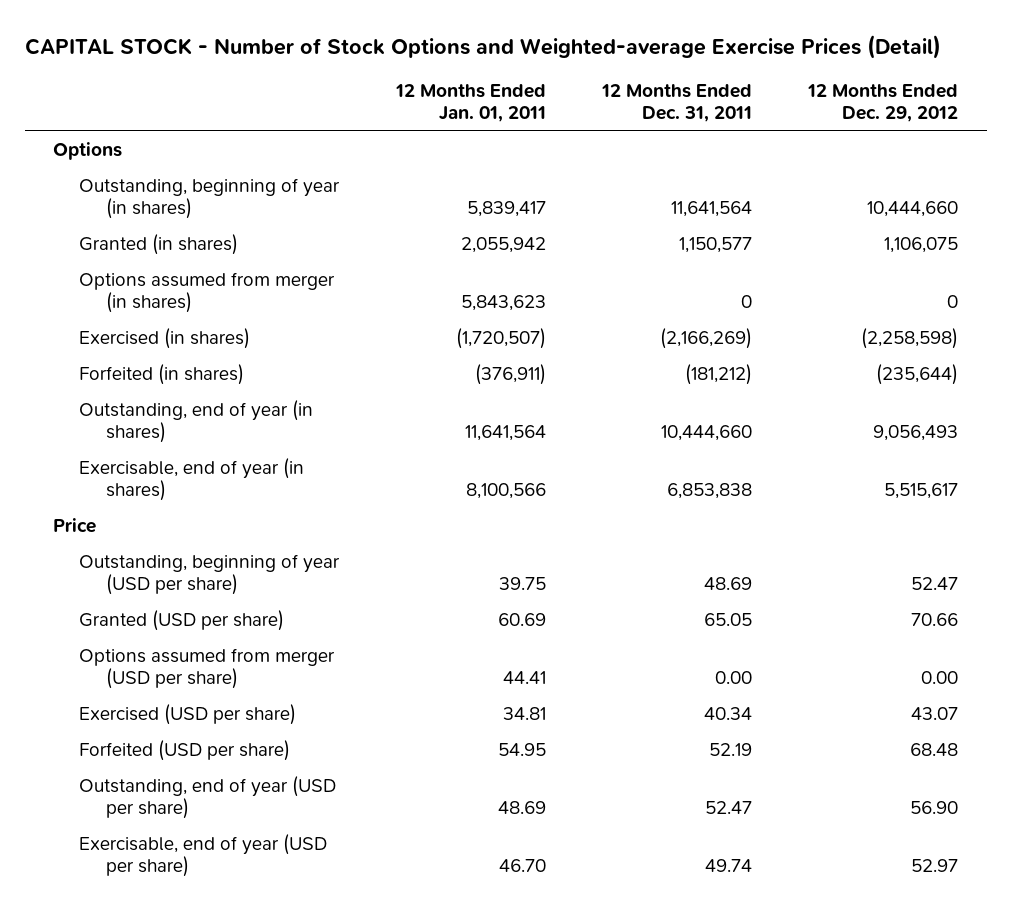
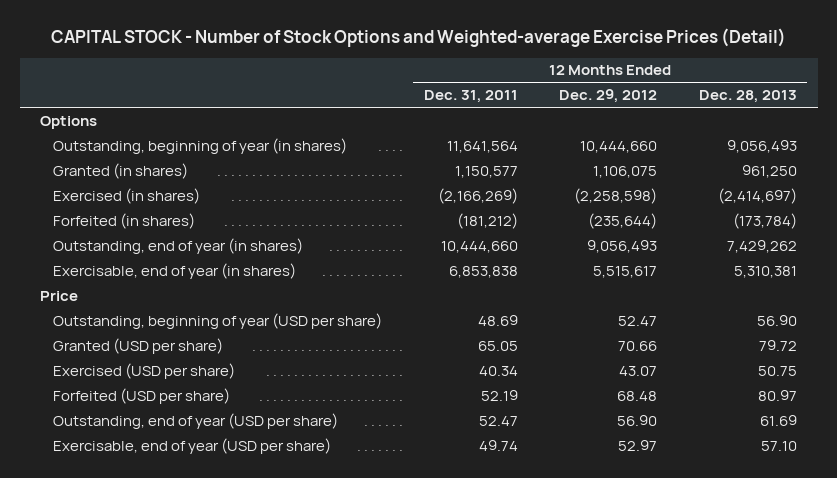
[394,84,546,123] 12 Months Ended Jan. 01, 2011 -> none
none -> [698,90,797,104] Dec. 28, 2013
[79,272,336,314] Options assumed from merger (in shares) -> none
[79,648,336,690] Options assumed from merger (USD per share) -> none

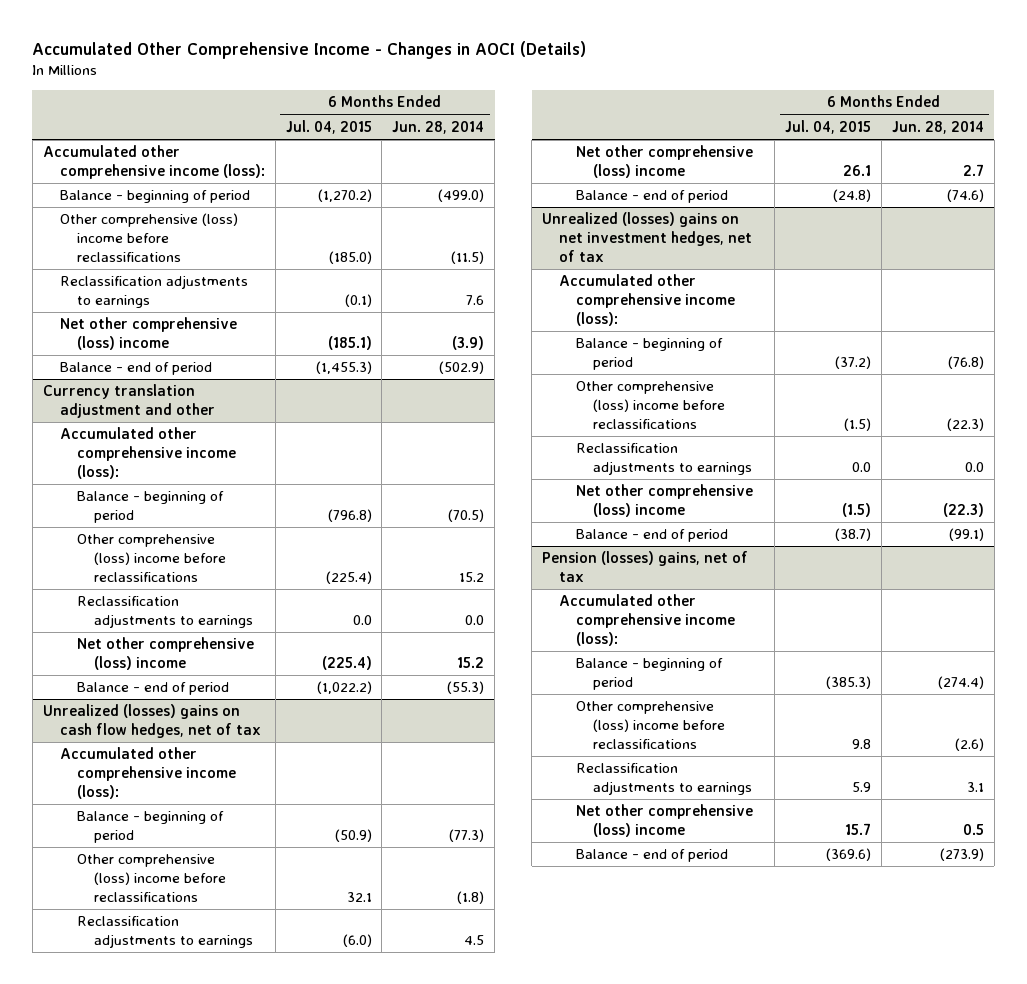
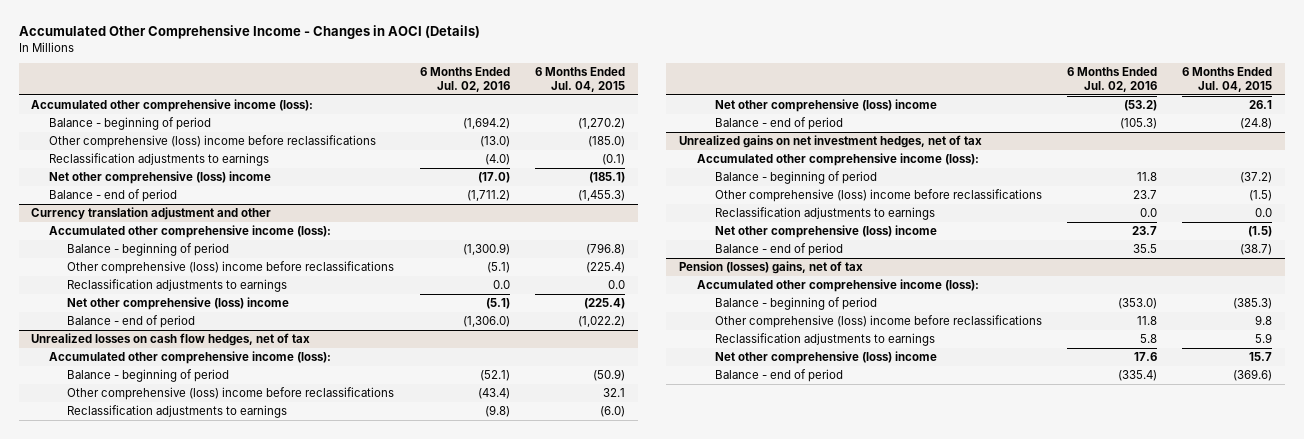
[392,120,485,134] Jun. 28, 2014 -> none
none -> [419,67,510,92] 6 Months Ended Jul. 02, 2016
[42,704,261,739] Unrealized (losses) gains on cash flow hedges, net of tax -> [31,333,311,347] Unrealized losses on cash flow hedges, net of tax
[542,212,753,263] Unrealized (losses) gains on net investment hedges, net of tax -> [678,135,982,149] Unrealized gains on net investment hedges, net of tax

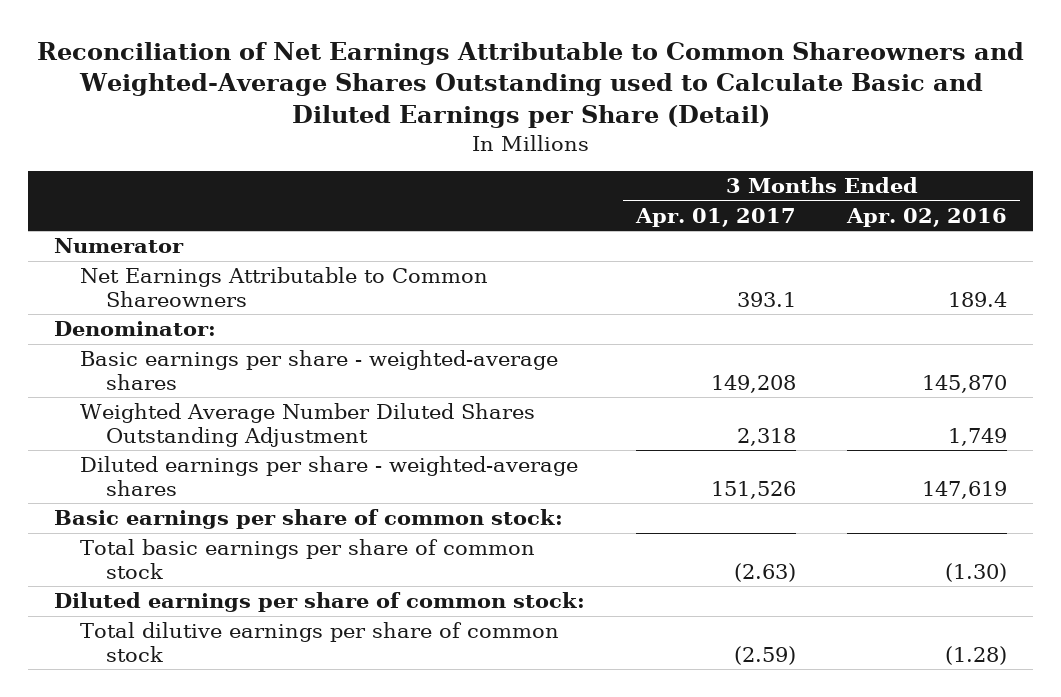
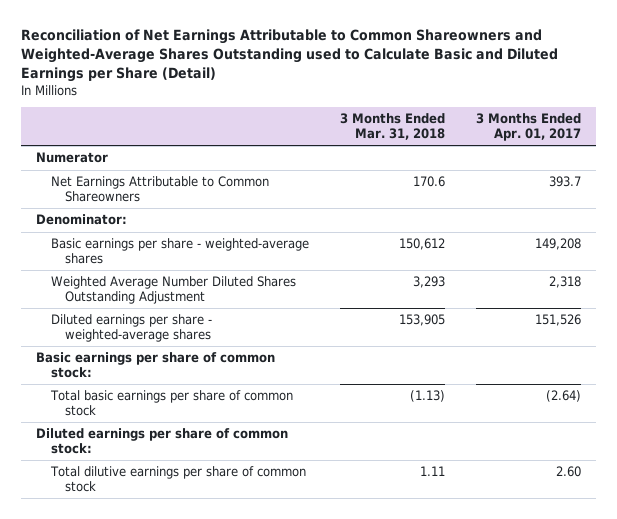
[846,207,1008,227] Apr. 02, 2016 -> none
none -> [339,113,445,140] 3 Months Ended Mar. 31, 2018
[737,292,797,308] 393.1 -> [548,176,581,188] 393.7
[734,563,797,583] (2.63) -> [545,390,581,403] (2.64)
[734,646,797,666] (2.59) -> [555,466,581,478] 2.60

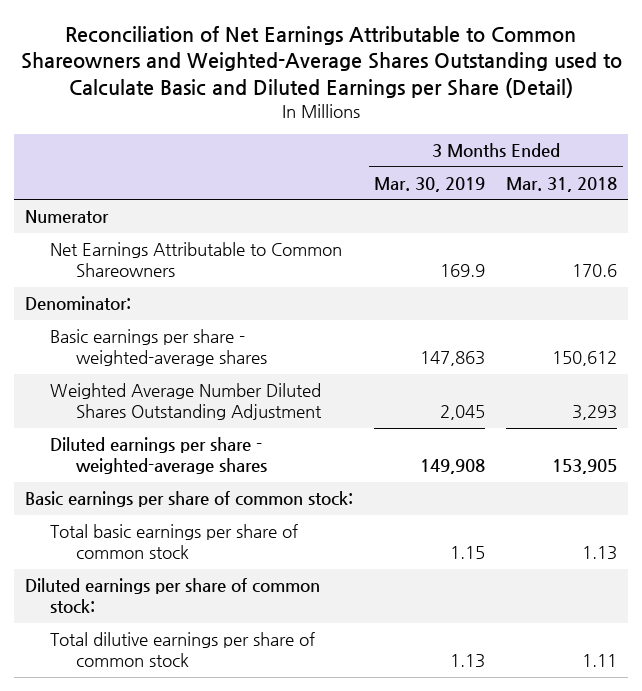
[475,113,581,141] 3 Months Ended Apr. 01, 2017 -> none
none -> [374,177,486,193] Mar. 30, 2019
[409,390,445,403] (1.13) -> [582,546,618,561] 1.13

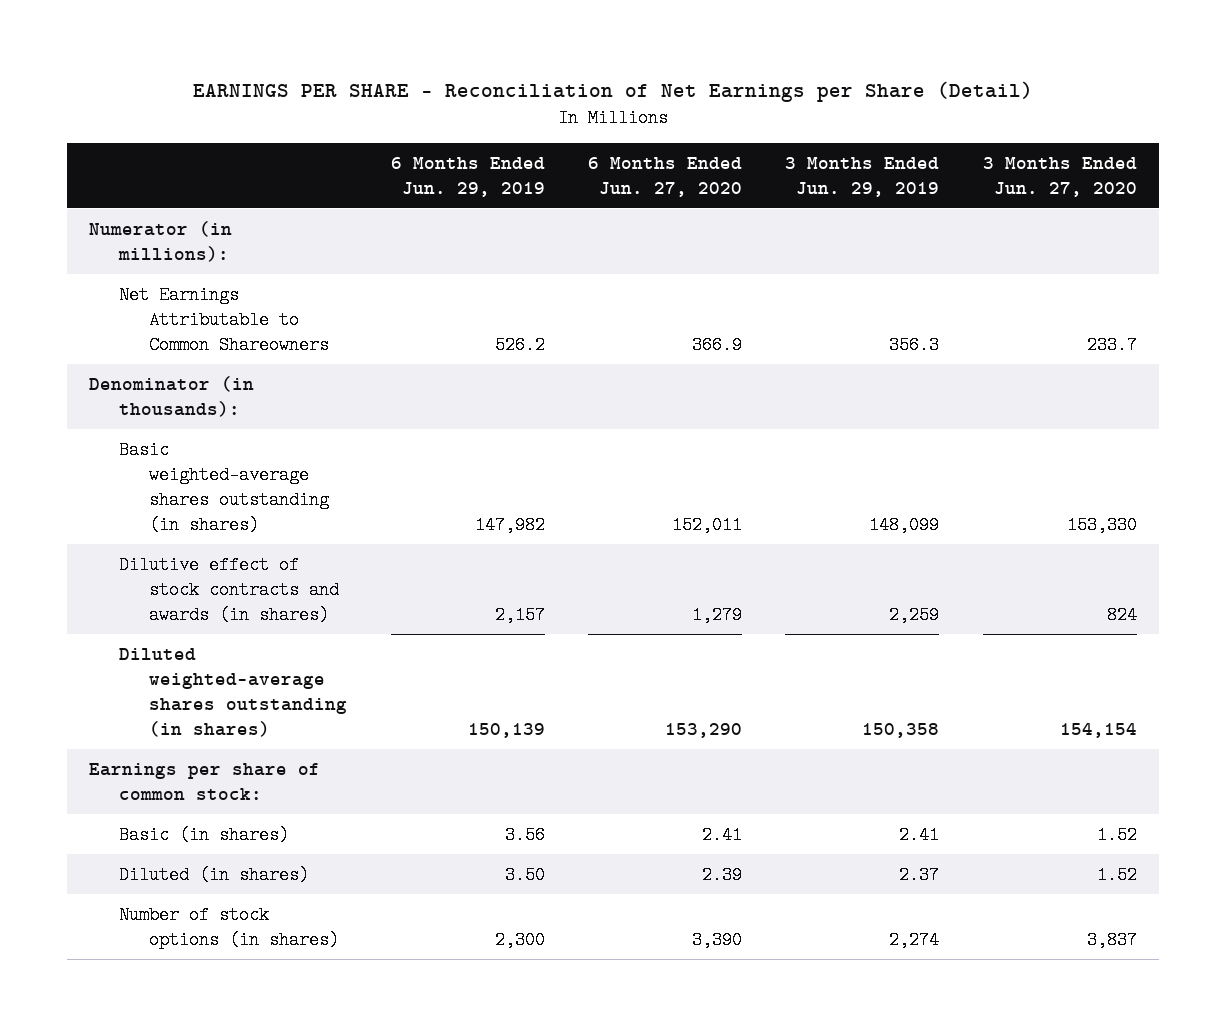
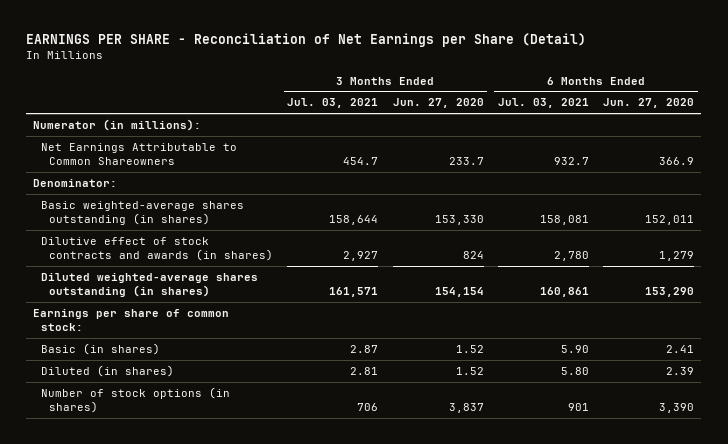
[390,156,545,197] 6 Months Ended Jun. 29, 2019 -> none
[785,156,940,197] 3 Months Ended Jun. 29, 2019 -> none
none -> [287,98,379,109] Jul. 03, 2021
none -> [497,98,589,109] Jul. 03, 2021
[89,376,255,417] Denominator (in thousands): -> [33,178,118,187] Denominator:

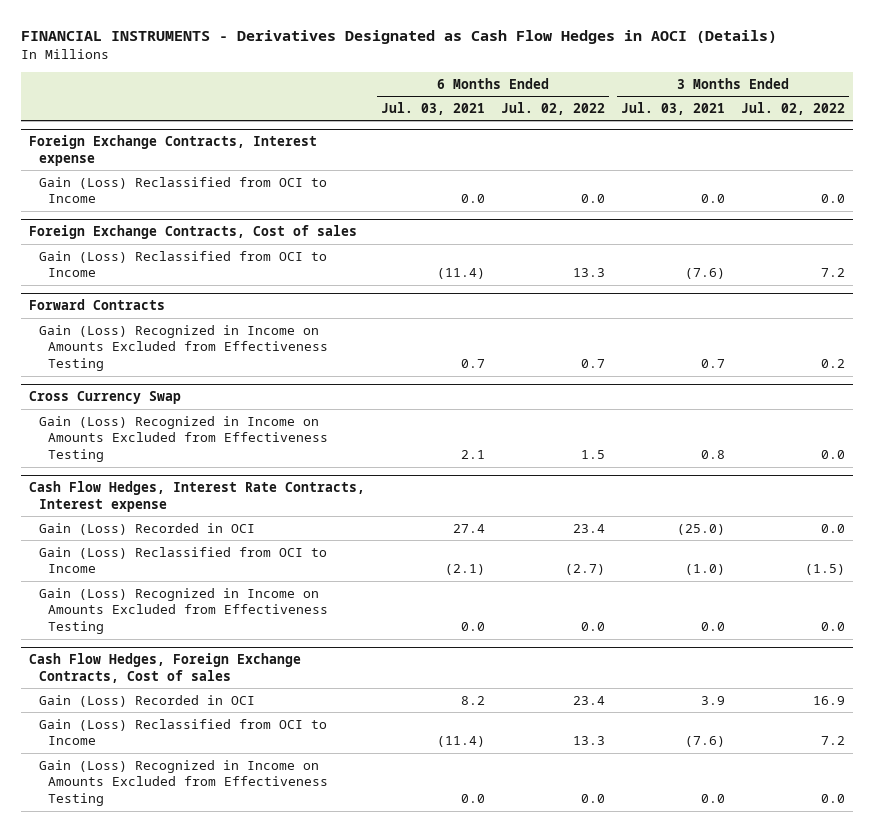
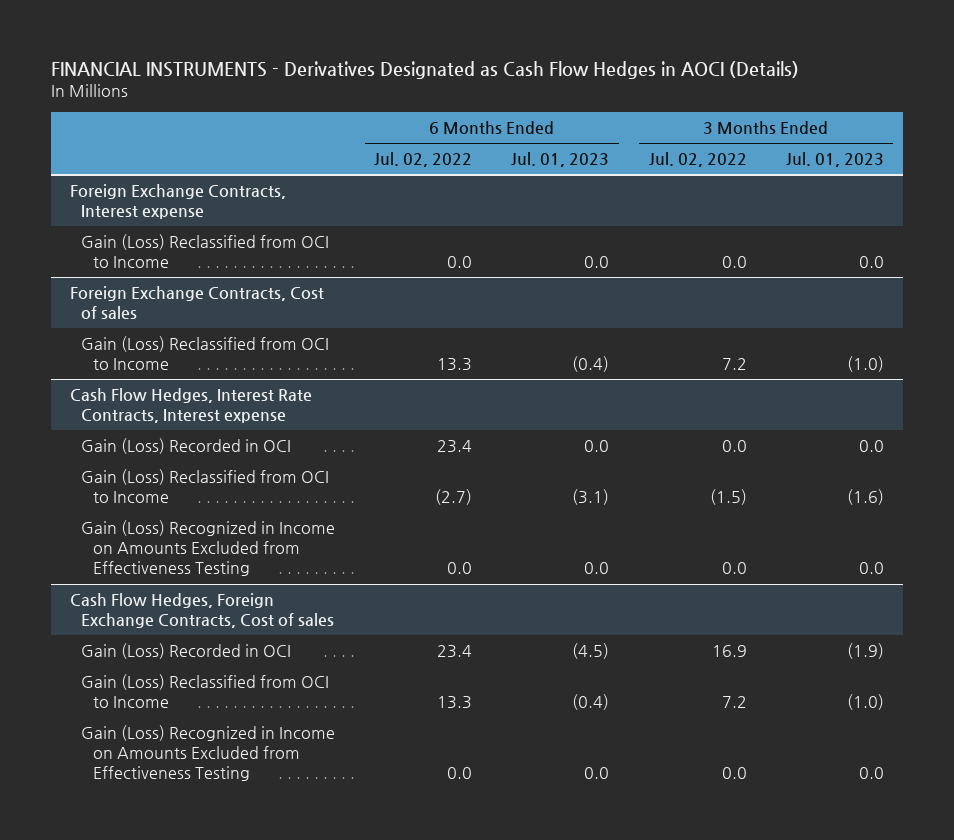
[381,101,486,115] Jul. 03, 2021 -> none
[621,101,726,115] Jul. 03, 2021 -> none
none -> [511,152,610,168] Jul. 01, 2023
none -> [785,152,884,168] Jul. 01, 2023
[29,299,166,311] Forward Contracts -> none
[38,324,329,372] Gain (Loss) Recognized in Income on Amounts Excluded from Effectiveness Testing -> none
[29,391,182,405] Cross Currency Swap -> none
[38,415,329,463] Gain (Loss) Recognized in Income on Amounts Excluded from Effectiveness Testing -> none

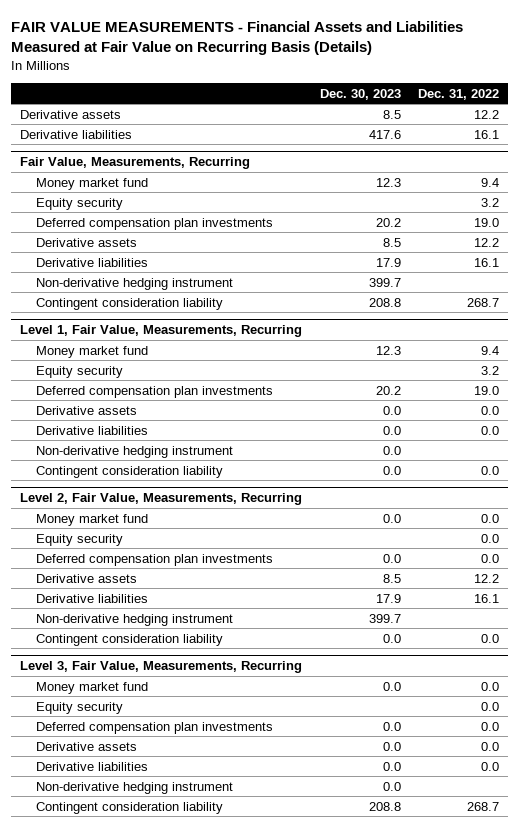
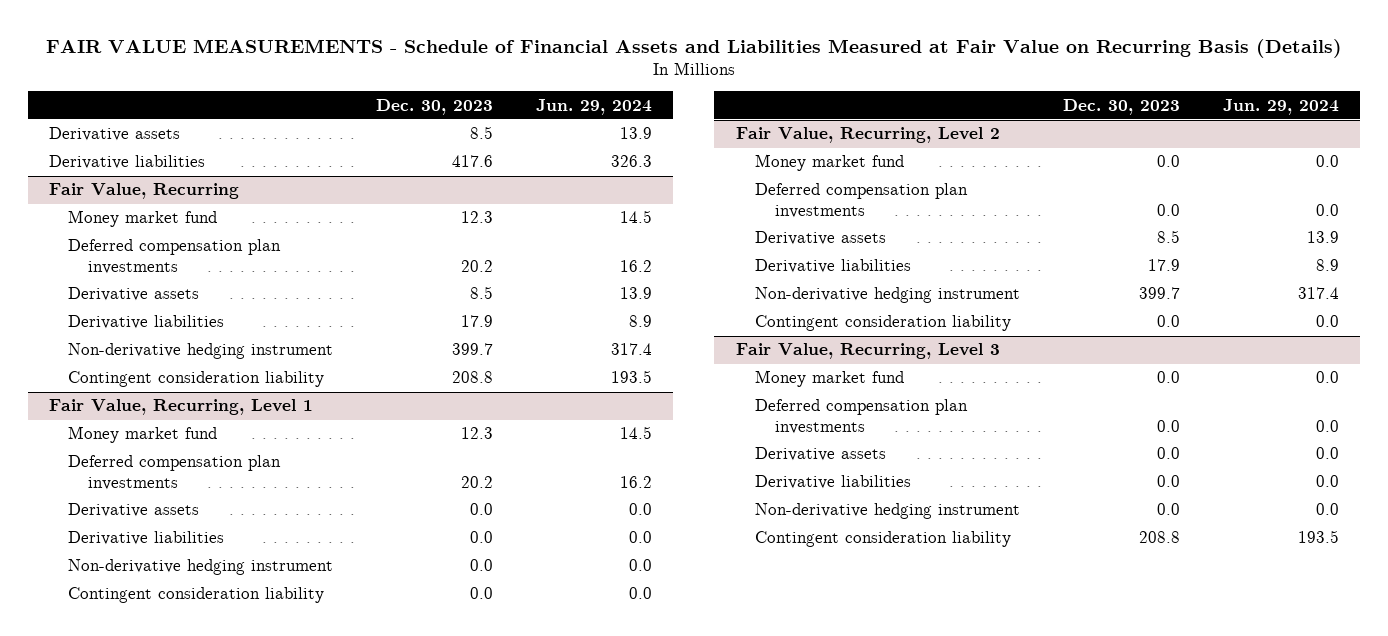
[11,20,464,56] FAIR VALUE MEASUREMENTS - Financial Assets and Liabilities Measured at Fair Value on Recurring Basis (Details) -> [45,38,1342,58] FAIR VALUE MEASUREMENTS - Schedule of Financial Assets and Liabilities Measured at Fair Value on Recurring Basis (Details)
[418,88,500,100] Dec. 31, 2022 -> none
none -> [536,98,653,115] Jun. 29, 2024
[20,157,251,170] Fair Value, Measurements, Recurring -> [48,183,239,200] Fair Value, Recurring
[36,197,124,210] Equity security -> none
[20,325,303,338] Level 1, Fair Value, Measurements, Recurring -> [48,399,313,416] Fair Value, Recurring, Level 1
[36,365,124,378] Equity security -> none
[20,493,303,506] Level 2, Fair Value, Measurements, Recurring -> [735,127,1000,144] Fair Value, Recurring, Level 2
[36,533,124,546] Equity security -> none
[20,661,303,674] Level 3, Fair Value, Measurements, Recurring -> [735,343,1000,360] Fair Value, Recurring, Level 3
[36,701,124,714] Equity security -> none

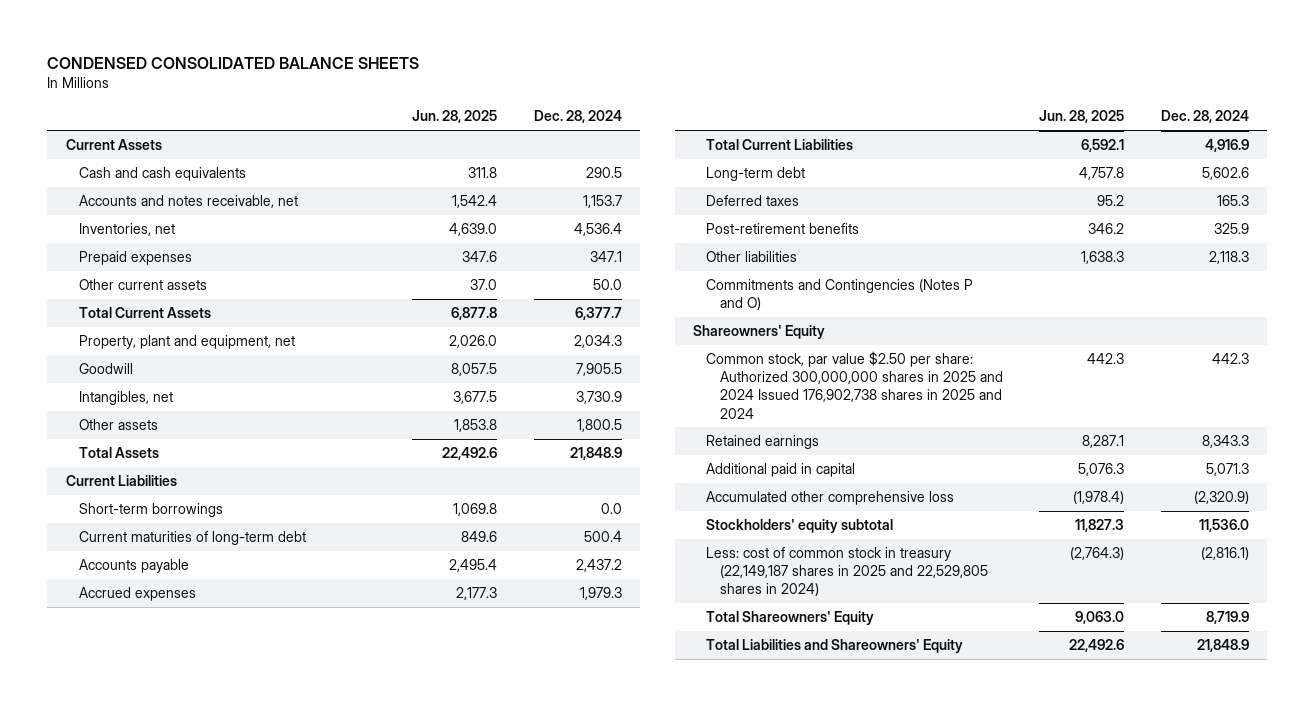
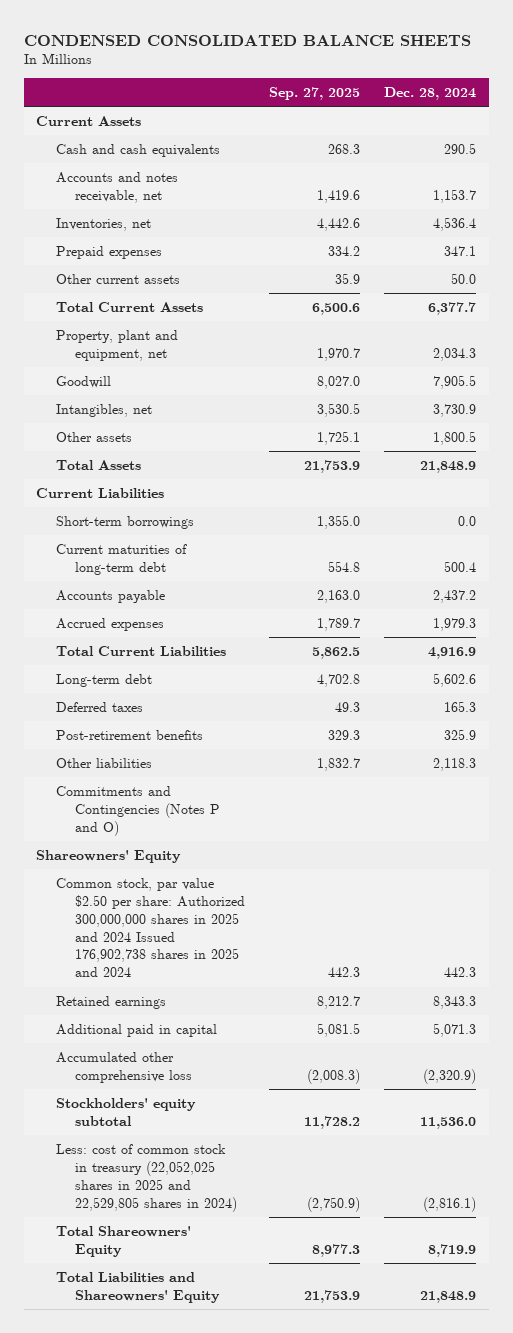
[412,110,498,124] Jun. 28, 2025 -> none
none -> [269,87,361,101] Sep. 27, 2025
[706,547,988,597] Less: cost of common stock in treasury (22,149,187 shares in 2025 and 22,529,805 shares in 2024) -> [55,1143,237,1212] Less: cost of common stock in treasury (22,052,025 shares in 2025 and 22,529,805 shares in 2024)

